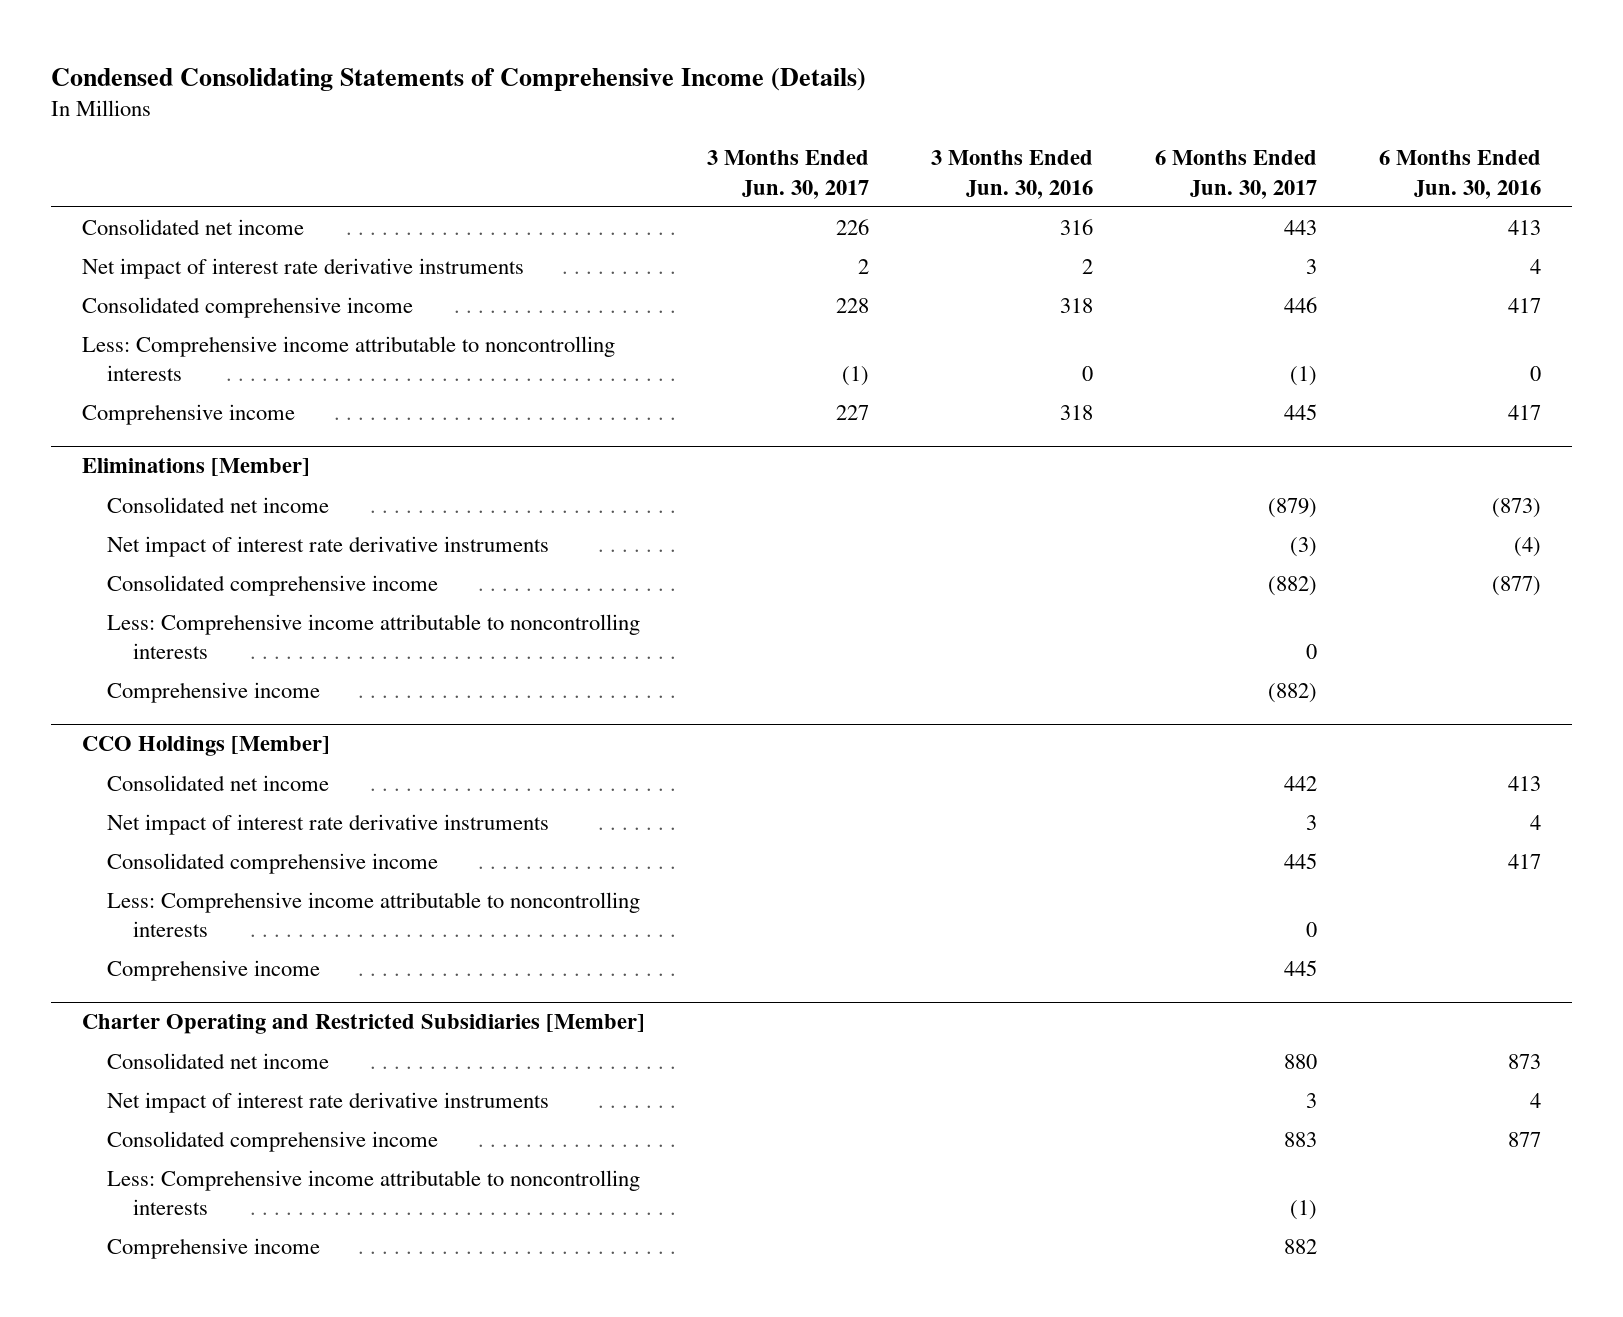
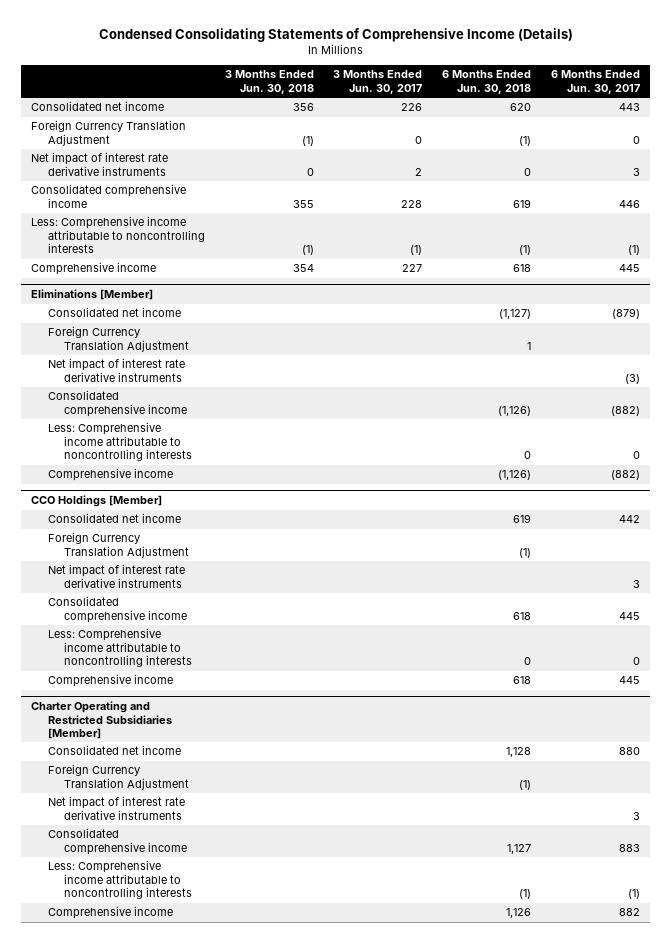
[930,150,1093,199] 3 Months Ended Jun. 30, 2016 -> none
[1378,150,1541,199] 6 Months Ended Jun. 30, 2016 -> none
none -> [224,70,314,94] 3 Months Ended Jun. 30, 2018
none -> [442,70,532,94] 6 Months Ended Jun. 30, 2018
none -> [31,120,187,146] Foreign Currency Translation Adjustment
none -> [47,326,190,352] Foreign Currency Translation Adjustment
none -> [47,532,190,558] Foreign Currency Translation Adjustment
none -> [47,764,190,790] Foreign Currency Translation Adjustment

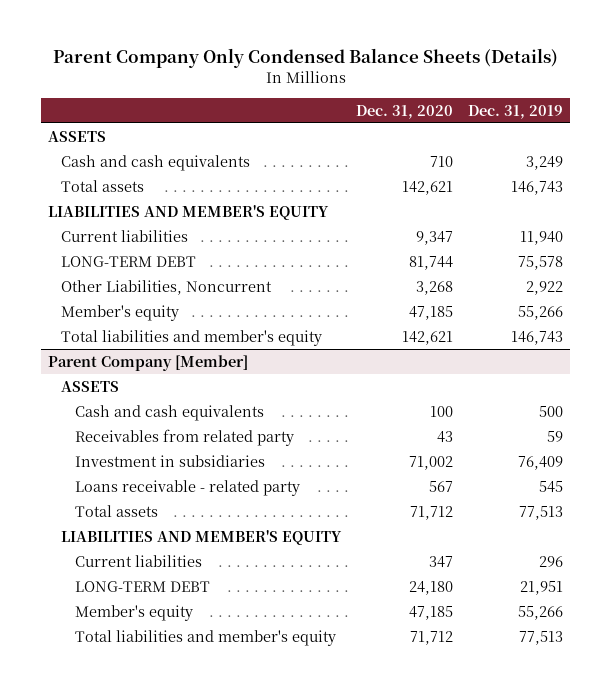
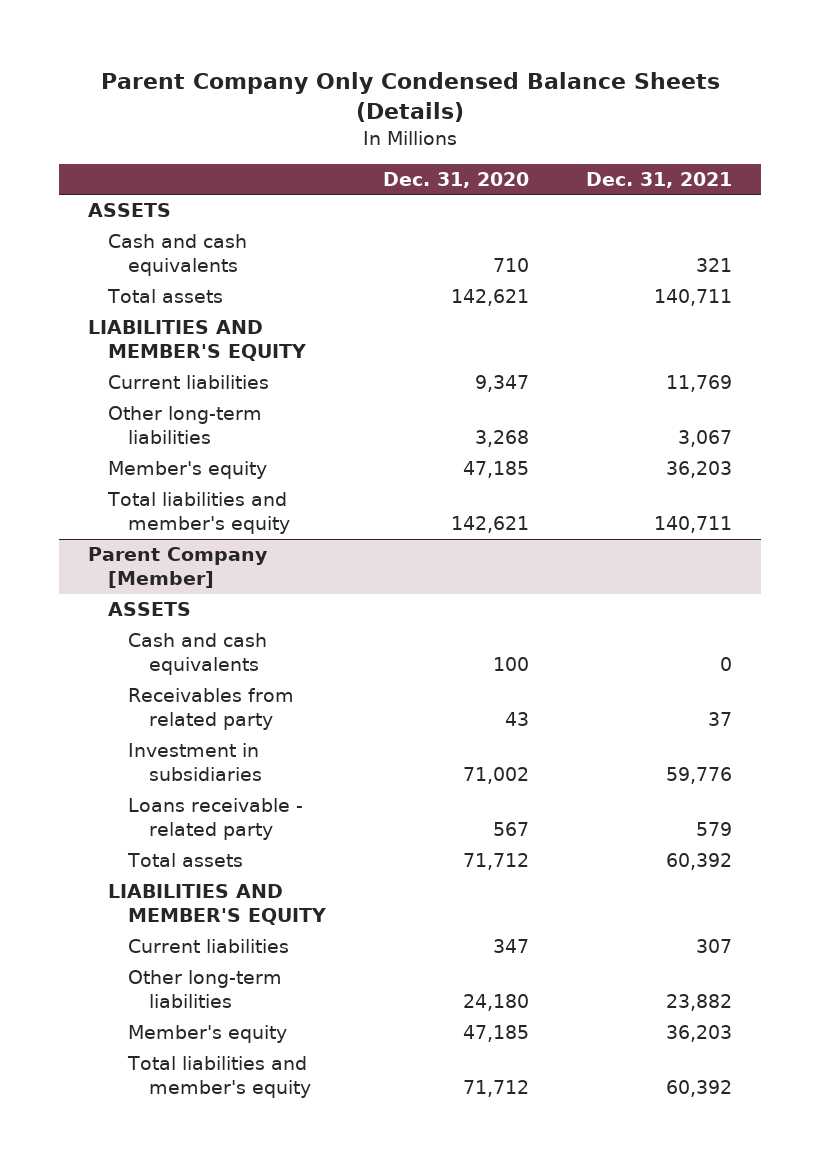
[468,104,564,119] Dec. 31, 2019 -> none
none -> [586,172,733,189] Dec. 31, 2021
[61,255,197,267] LONG-TERM DEBT -> none
[61,279,273,295] Other Liabilities, Noncurrent -> [108,406,263,445] Other long-term liabilities
[74,580,210,592] LONG-TERM DEBT -> [128,970,283,1009] Other long-term liabilities

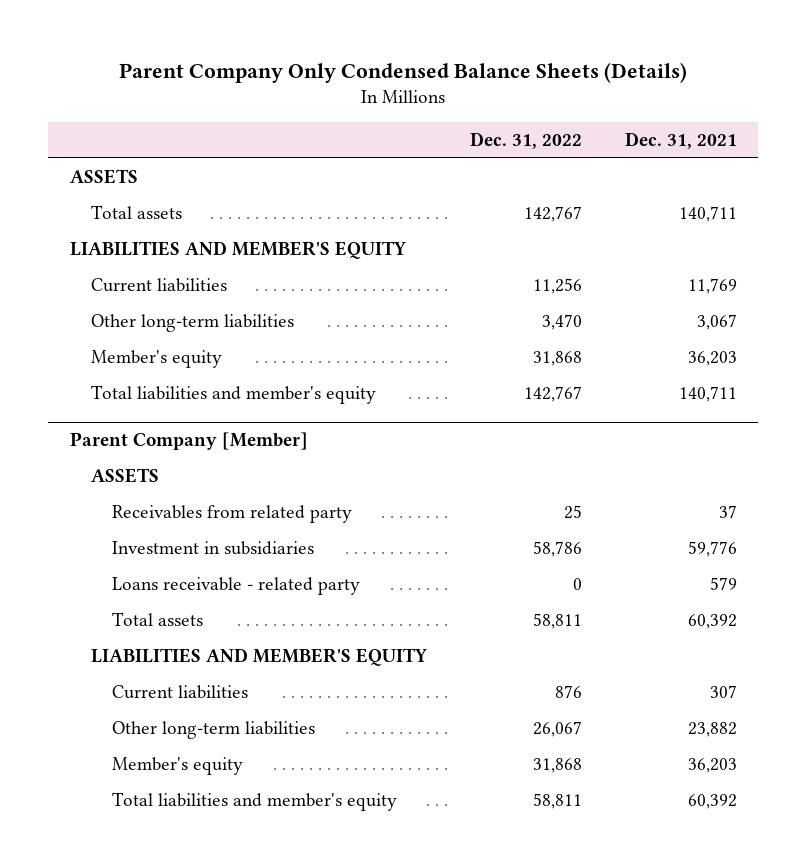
[383,172,530,189] Dec. 31, 2020 -> none
none -> [469,131,582,149] Dec. 31, 2022
[108,234,248,277] Cash and cash equivalents -> none
[128,633,268,676] Cash and cash equivalents -> none

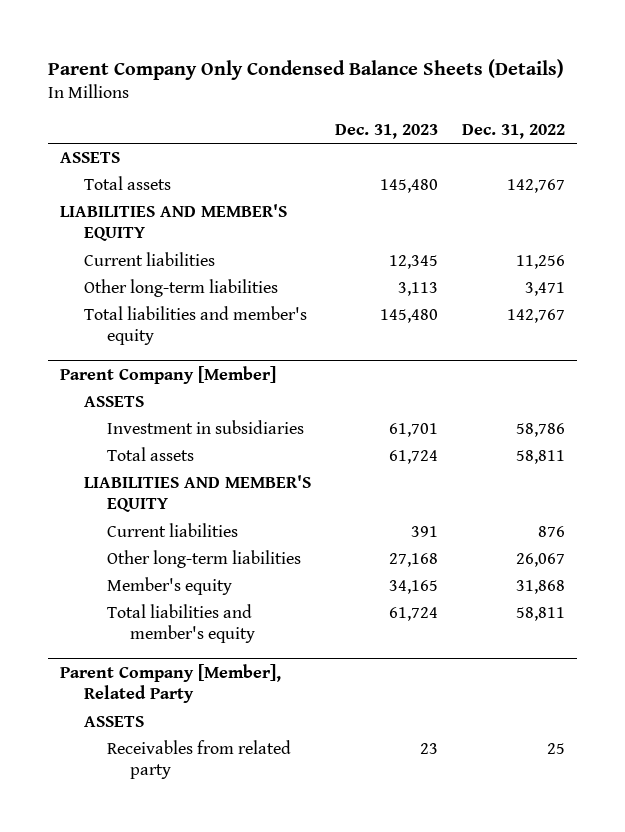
[624,131,737,149] Dec. 31, 2021 -> none
none -> [334,123,438,139] Dec. 31, 2023
[90,349,222,368] Member's equity -> none
[541,313,582,330] 3,470 -> [525,282,566,297] 3,471
[111,504,352,523] Receivables from related party -> none
[111,576,360,595] Loans receivable - related party -> none
none -> [60,663,282,704] Parent Company [Member], Related Party
none -> [83,716,144,728] ASSETS
none -> [106,740,291,780] Receivables from related party

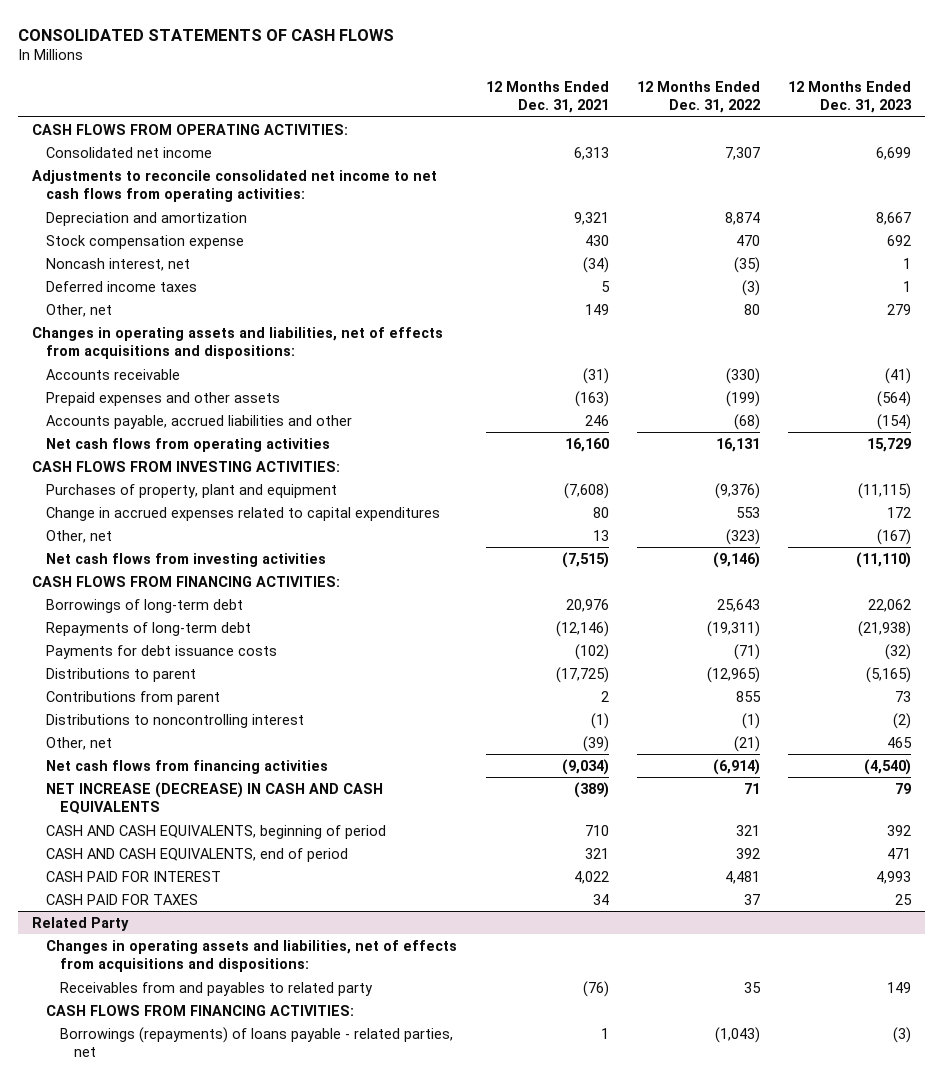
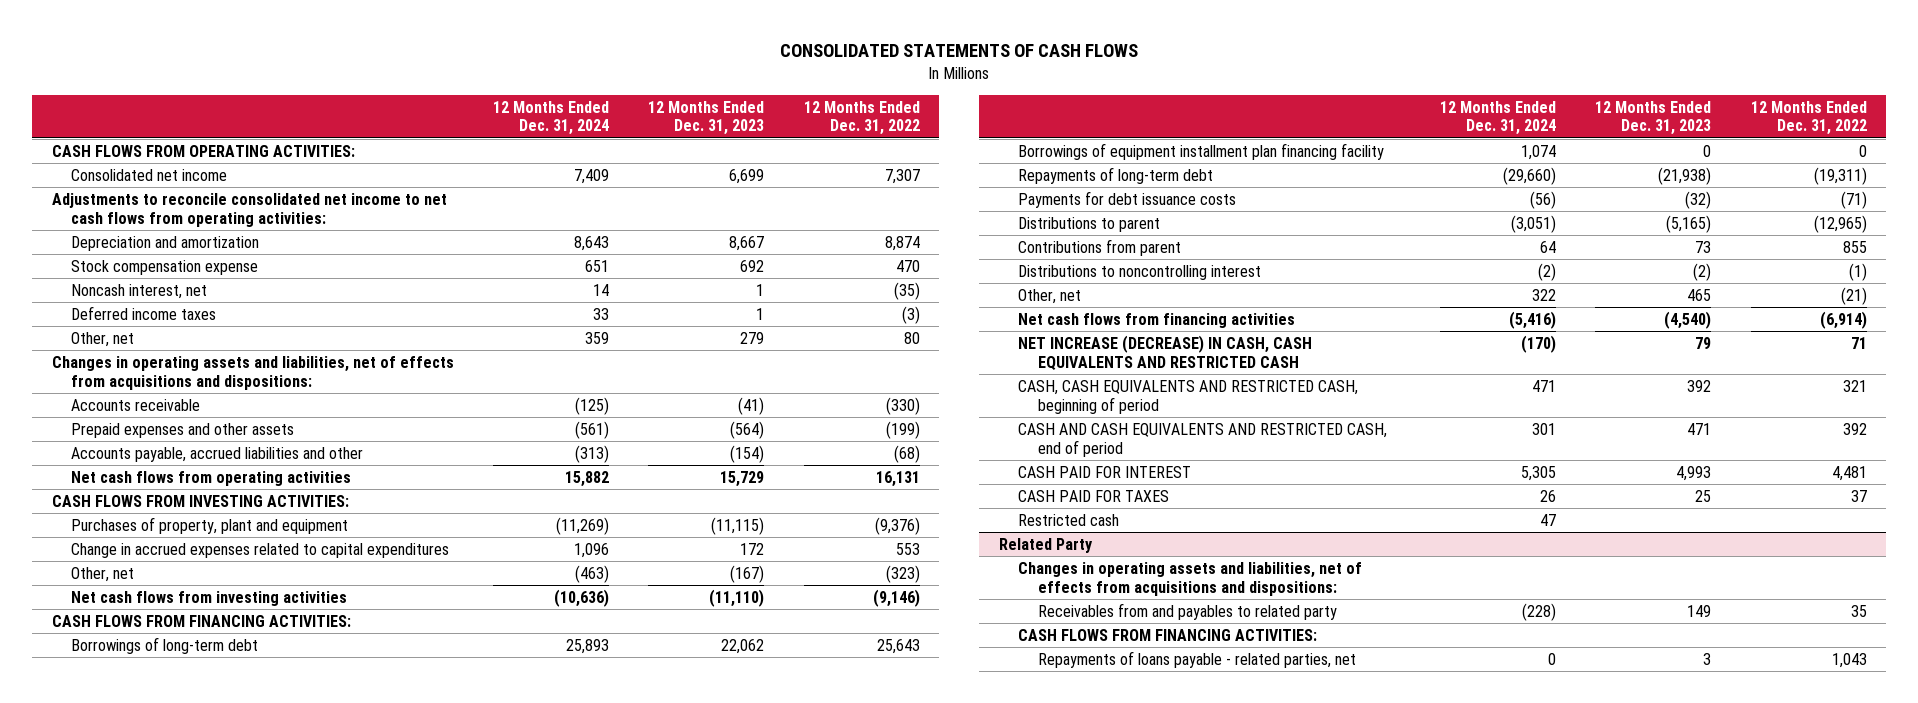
[485,80,609,114] 12 Months Ended Dec. 31, 2021 -> none
none -> [493,100,610,136] 12 Months Ended Dec. 31, 2024
none -> [1018,142,1385,160] Borrowings of equipment installment plan financing facility
[46,781,384,815] NET INCREASE (DECREASE) IN CASH AND CASH EQUIVALENTS -> [1018,334,1313,370] NET INCREASE (DECREASE) IN CASH, CASH EQUIVALENTS AND RESTRICTED CASH
[46,824,387,839] CASH AND CASH EQUIVALENTS, beginning of period -> [1018,379,1359,414] CASH, CASH EQUIVALENTS AND RESTRICTED CASH, beginning of period
[46,847,349,862] CASH AND CASH EQUIVALENTS, end of period -> [1018,422,1388,457] CASH AND CASH EQUIVALENTS AND RESTRICTED CASH, end of period
none -> [1018,513,1120,526] Restricted cash
[59,1026,453,1058] Borrowings (repayments) of loans payable - related parties, net -> [1037,650,1356,668] Repayments of loans payable - related parties, net
[714,1026,760,1043] (1,043) -> [1831,652,1867,668] 1,043
[893,1026,912,1043] (3) -> [1703,652,1712,665] 3

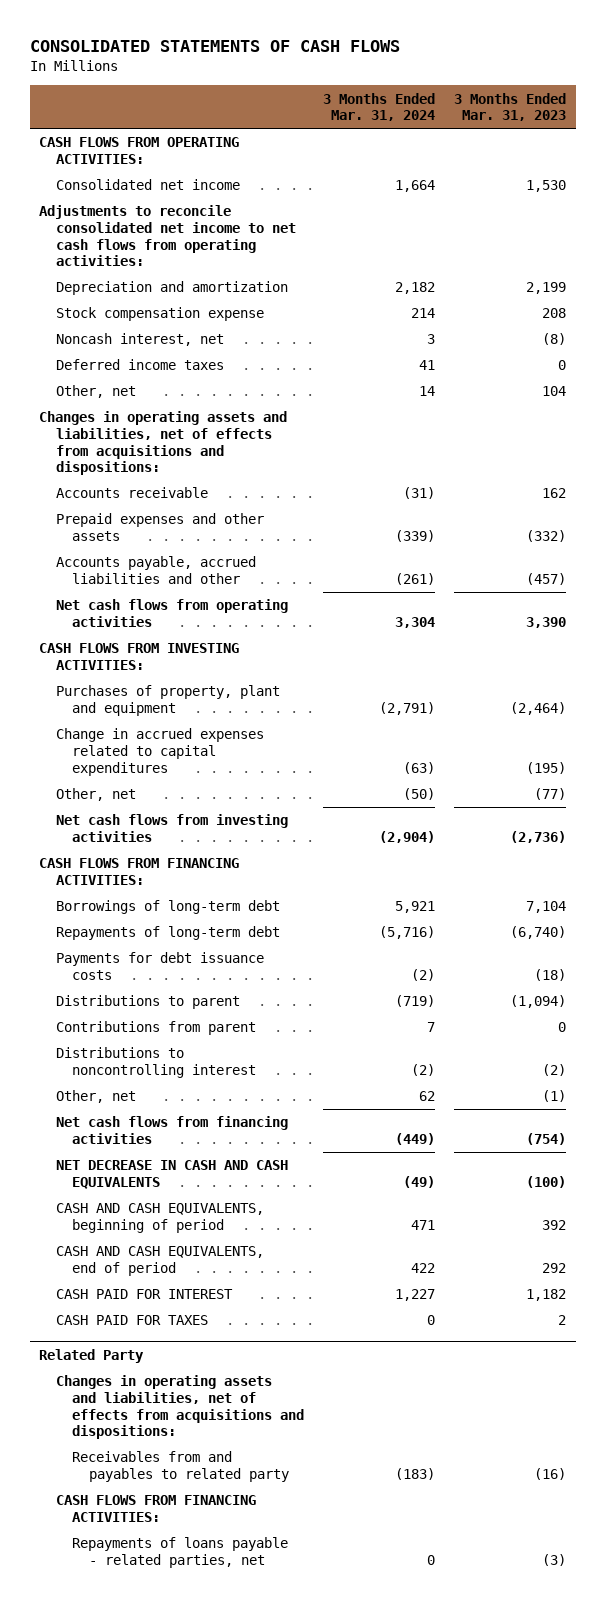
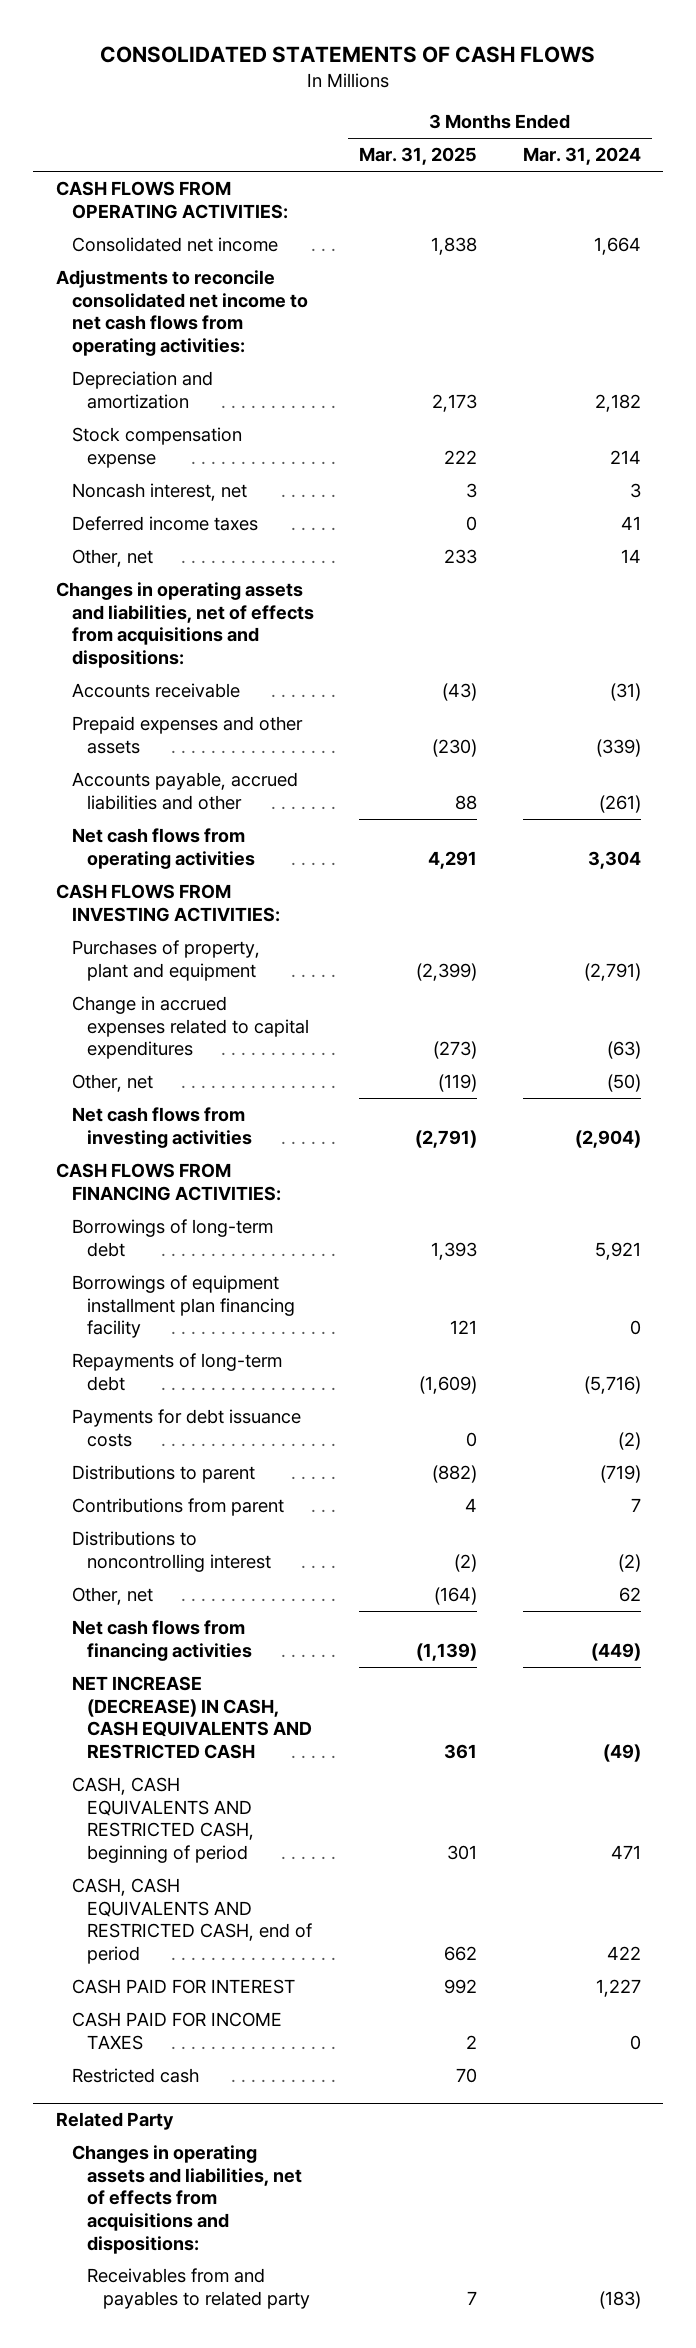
[454,92,567,122] 3 Months Ended Mar. 31, 2023 -> none
none -> [359,147,478,166] Mar. 31, 2025
none -> [71,1275,296,1339] Borrowings of equipment installment plan financing facility
[55,1160,288,1189] NET DECREASE IN CASH AND CASH EQUIVALENTS -> [71,1676,313,1759] NET INCREASE (DECREASE) IN CASH, CASH EQUIVALENTS AND RESTRICTED CASH
[55,1203,264,1233] CASH AND CASH EQUIVALENTS, beginning of period -> [71,1777,255,1863] CASH, CASH EQUIVALENTS AND RESTRICTED CASH, beginning of period
[55,1246,264,1276] CASH AND CASH EQUIVALENTS, end of period -> [71,1878,313,1964] CASH, CASH EQUIVALENTS AND RESTRICTED CASH, end of period
[55,1315,208,1326] CASH PAID FOR TAXES -> [71,2012,282,2050] CASH PAID FOR INCOME TAXES
none -> [71,2068,199,2084] Restricted cash
[55,1495,256,1522] CASH FLOWS FROM FINANCING ACTIVITIES: -> none
[72,1537,289,1568] Repayments of loans payable - related parties, net -> none

